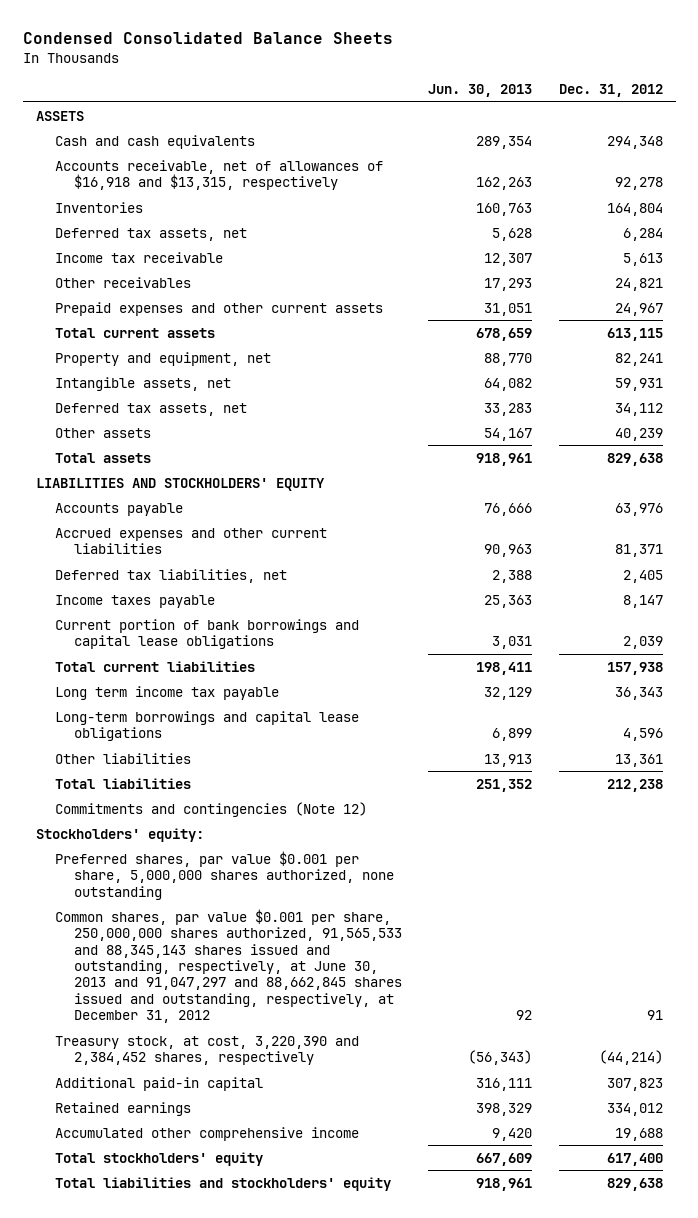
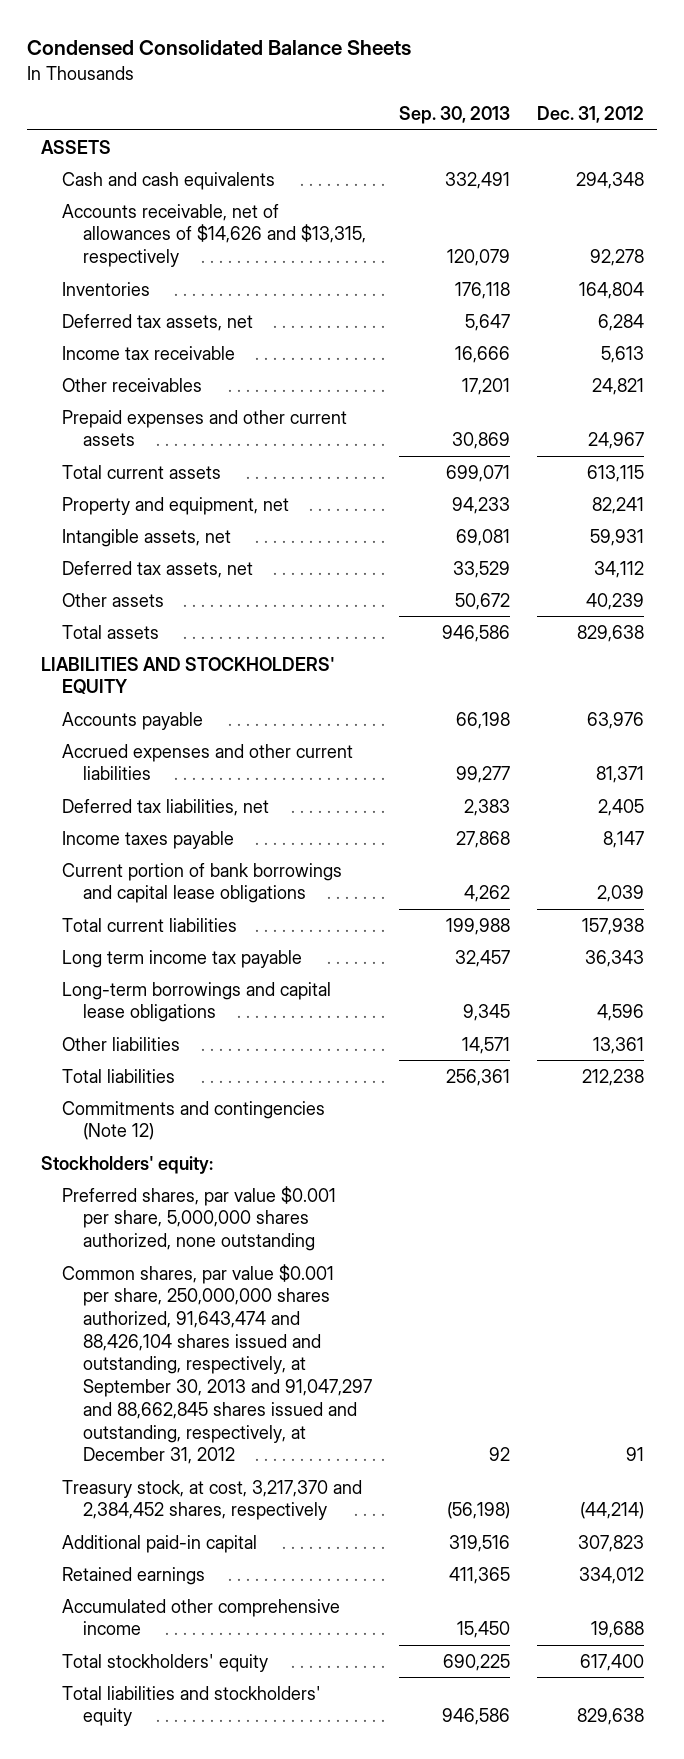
[428,84,533,98] Jun. 30, 2013 -> none
none -> [398,106,510,125] Sep. 30, 2013
[54,159,383,191] Accounts receivable, net of allowances of $16,918 and $13,315, respectively -> [61,203,366,268] Accounts receivable, net of allowances of $14,626 and $13,315, respectively
[54,908,402,1024] Common shares, par value $0.001 per share, 250,000,000 shares authorized, 91,565,533 and 88,345,143 shares issued and outstanding, respectively, at June 30, 2013 and 91,047,297 and 88,662,845 shares issued and outstanding, respectively, at December 31, 2012 -> [61,1263,372,1465] Common shares, par value $0.001 per share, 250,000,000 shares authorized, 91,643,474 and 88,426,104 shares issued and outstanding, respectively, at September 30, 2013 and 91,047,297 and 88,662,845 shares issued and outstanding, respectively, at December 31, 2012
[54,1035,359,1066] Treasury stock, at cost, 3,220,390 and 2,384,452 shares, respectively -> [61,1479,362,1521] Treasury stock, at cost, 3,217,370 and 2,384,452 shares, respectively

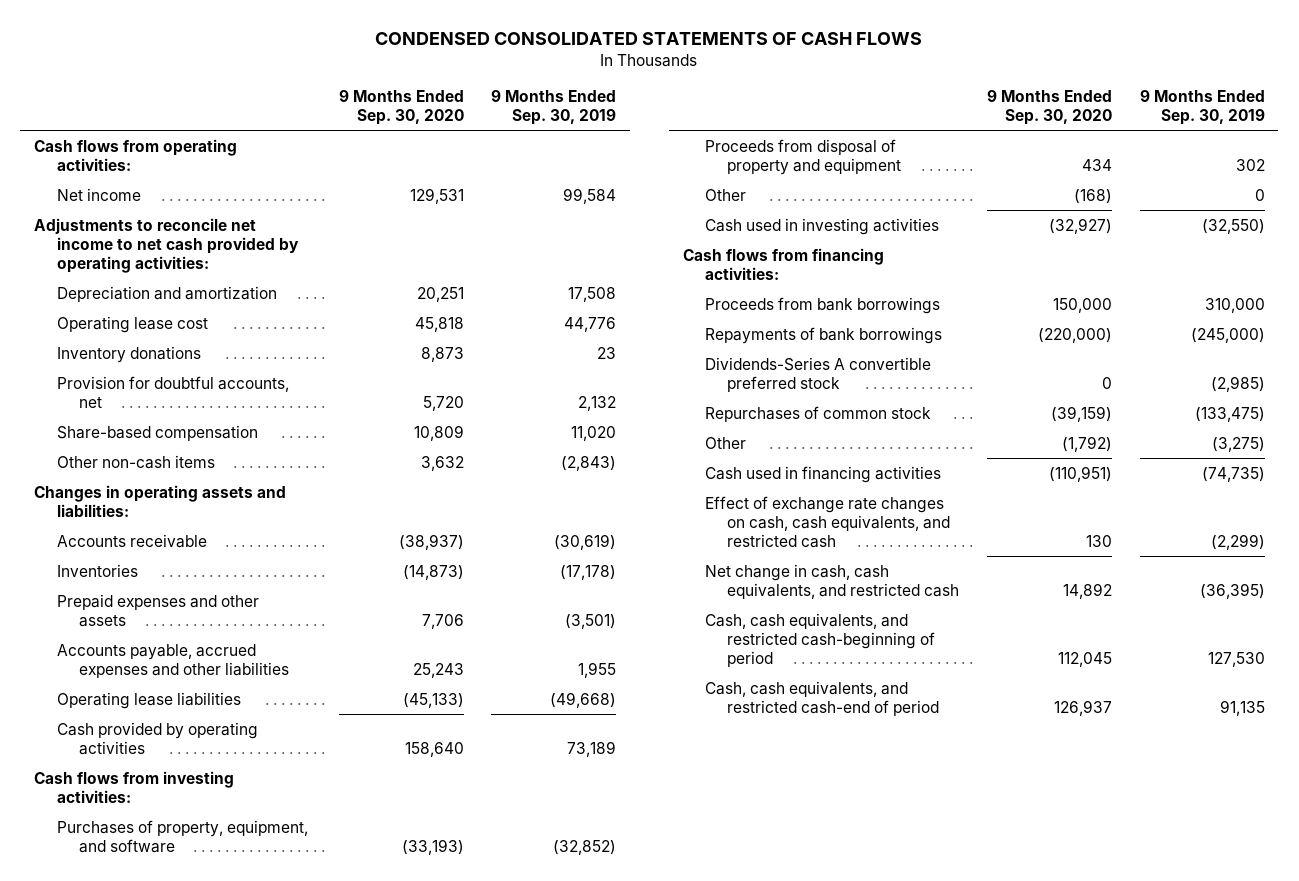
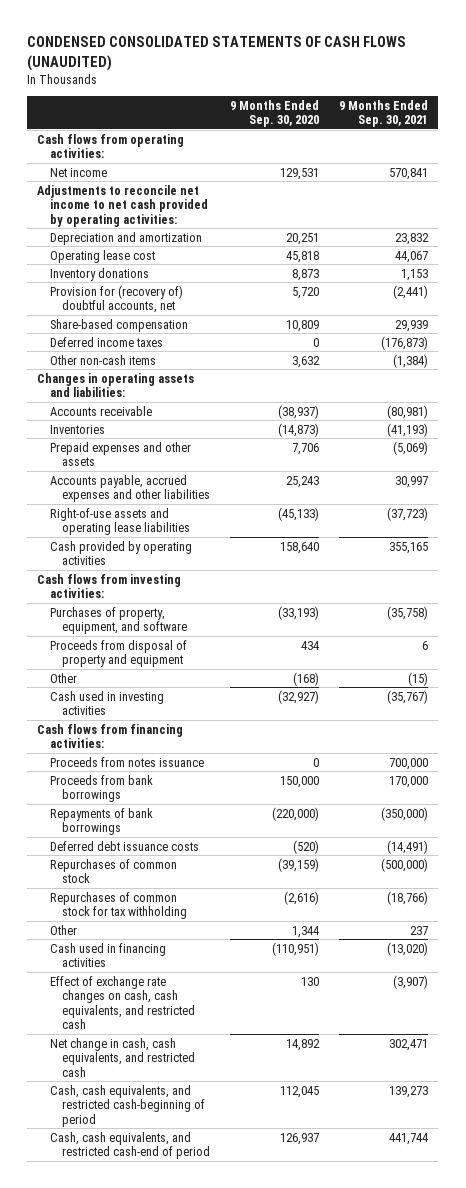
[375,31,923,45] CONDENSED CONSOLIDATED STATEMENTS OF CASH FLOWS -> [27,35,407,71] CONDENSED CONSOLIDATED STATEMENTS OF CASH FLOWS (UNAUDITED)
[491,89,617,125] 9 Months Ended Sep. 30, 2019 -> none
none -> [339,99,429,128] 9 Months Ended Sep. 30, 2021
[56,375,289,408] Provision for doubtful accounts, net -> [49,284,183,314] Provision for (recovery of) doubtful accounts, net
none -> [49,336,163,347] Deferred income taxes
[56,691,241,709] Operating lease liabilities -> [49,507,191,536] Right-of-use assets and operating lease liabilities
none -> [49,756,204,767] Proceeds from notes issuance
[705,356,932,392] Dividends-Series A convertible preferred stock -> none
none -> [49,840,199,851] Deferred debt issuance costs
none -> [49,891,188,920] Repurchases of common stock for tax withholding
[1062,435,1113,452] (1,792) -> [292,925,320,938] 1,344

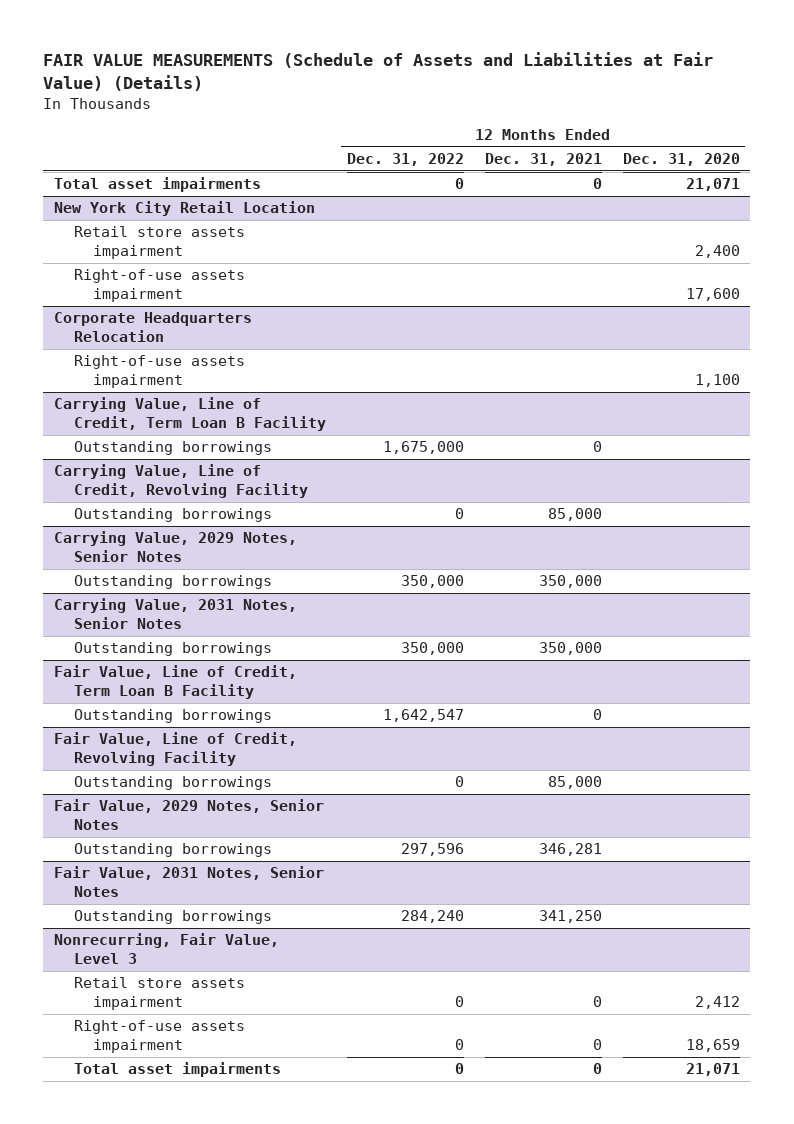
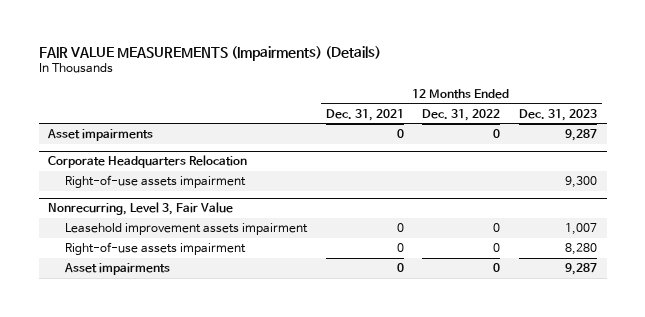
[43,52,714,91] FAIR VALUE MEASUREMENTS (Schedule of Assets and Liabilities at Fair Value) (Details) -> [38,45,381,61] FAIR VALUE MEASUREMENTS (Impairments) (Details)
[622,153,740,167] Dec. 31, 2020 -> none
none -> [519,108,598,121] Dec. 31, 2023
[54,201,316,217] New York City Retail Location -> none
[73,226,245,260] Retail store assets impairment -> none
[73,269,245,303] Right-of-use assets impairment -> none
[54,177,262,193] Total asset impairments -> [47,129,154,142] Asset impairments
[54,397,326,432] Carrying Value, Line of Credit, Term Loan B Facility -> none
[73,441,272,456] Outstanding borrowings -> none
[54,464,308,499] Carrying Value, Line of Credit, Revolving Facility -> none
[73,508,272,523] Outstanding borrowings -> none
[54,531,298,563] Carrying Value, 2029 Notes, Senior Notes -> none
[73,575,272,590] Outstanding borrowings -> none
[54,598,298,630] Carrying Value, 2031 Notes, Senior Notes -> none
[73,642,272,657] Outstanding borrowings -> none
[54,665,298,700] Fair Value, Line of Credit, Term Loan B Facility -> none
[73,709,272,724] Outstanding borrowings -> none
[54,732,298,767] Fair Value, Line of Credit, Revolving Facility -> none
[73,776,272,791] Outstanding borrowings -> none
[54,799,325,831] Fair Value, 2029 Notes, Senior Notes -> none
[73,843,272,858] Outstanding borrowings -> none
[54,866,325,898] Fair Value, 2031 Notes, Senior Notes -> none
[73,910,272,925] Outstanding borrowings -> none
[54,933,280,965] Nonrecurring, Fair Value, Level 3 -> [48,202,234,216] Nonrecurring, Level 3, Fair Value
[73,977,245,1011] Retail store assets impairment -> [64,223,308,236] Leasehold improvement assets impairment
[73,1062,281,1078] Total asset impairments -> [63,263,170,276] Asset impairments

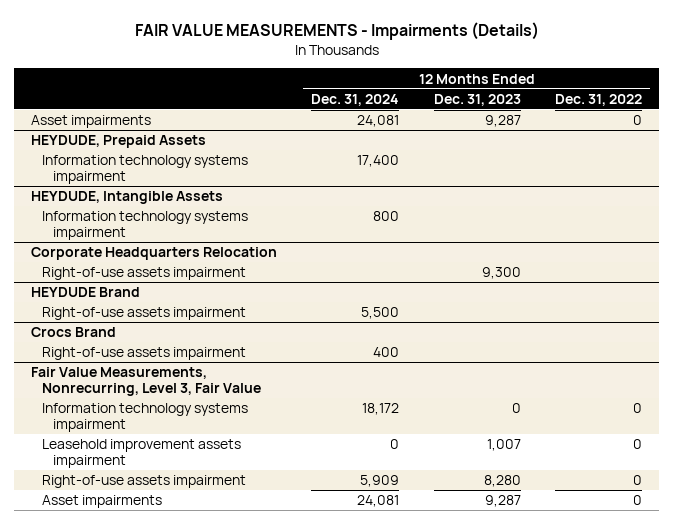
[38,45,381,61] FAIR VALUE MEASUREMENTS (Impairments) (Details) -> [134,21,539,40] FAIR VALUE MEASUREMENTS - Impairments (Details)
[325,108,404,121] Dec. 31, 2021 -> none
none -> [311,93,400,106] Dec. 31, 2024
none -> [31,135,207,149] HEYDUDE, Prepaid Assets
none -> [42,155,249,185] Information technology systems impairment
none -> [31,191,224,205] HEYDUDE, Intangible Assets
none -> [42,211,249,241] Information technology systems impairment
none -> [31,287,141,298] HEYDUDE Brand
none -> [42,307,247,321] Right-of-use assets impairment
none -> [31,327,117,338] Crocs Brand
none -> [42,347,247,361] Right-of-use assets impairment
[48,202,234,216] Nonrecurring, Level 3, Fair Value -> [31,367,262,397] Fair Value Measurements, Nonrecurring, Level 3, Fair Value
none -> [42,403,249,433] Information technology systems impairment

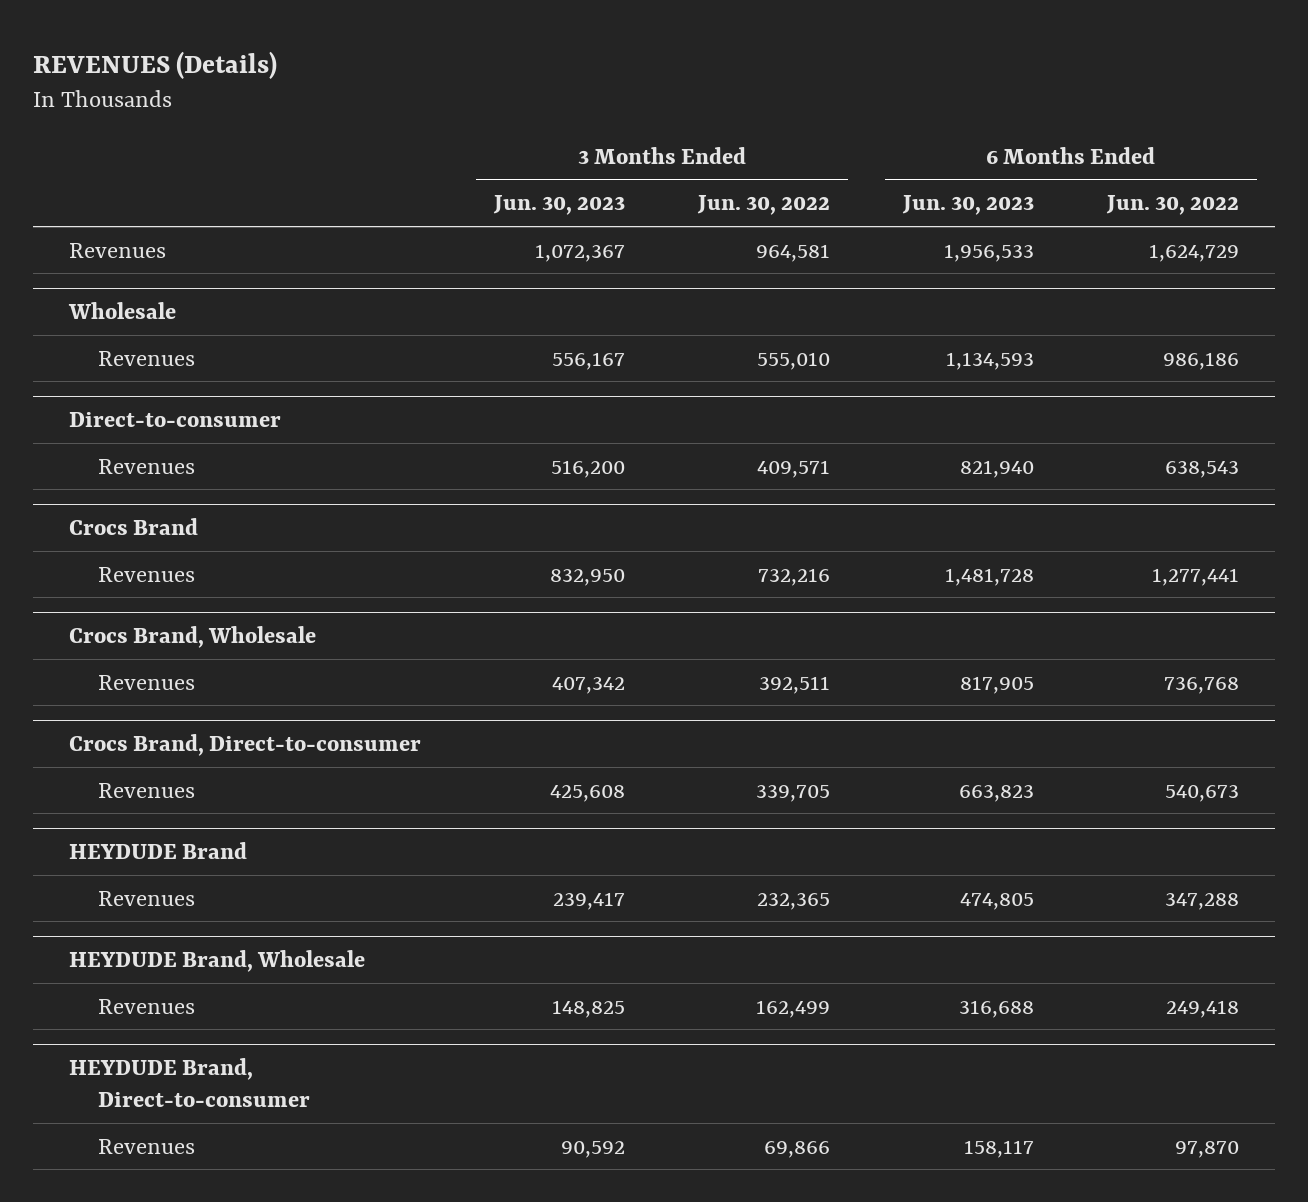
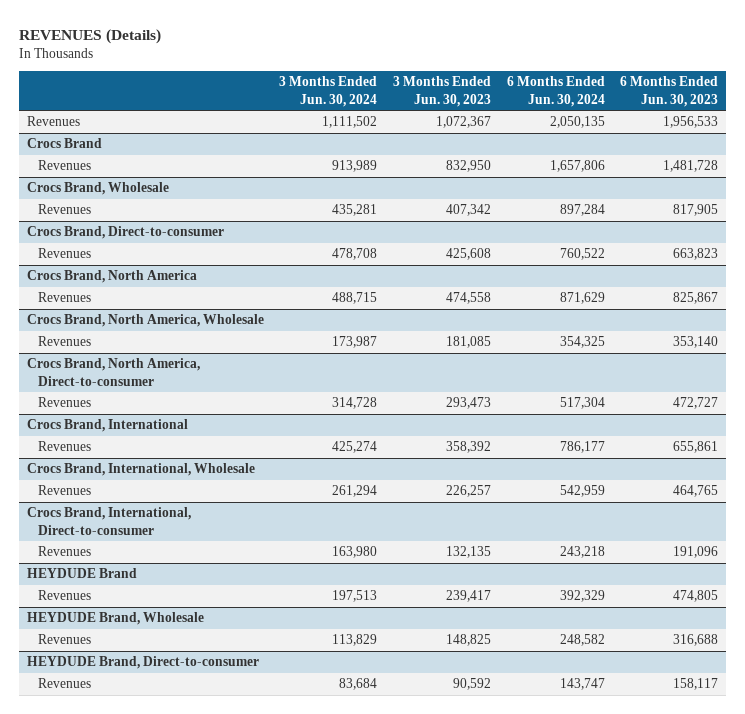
[697,195,831,216] Jun. 30, 2022 -> none
[1105,195,1239,216] Jun. 30, 2022 -> none
none -> [279,76,378,107] 3 Months Ended Jun. 30, 2024
none -> [506,76,605,107] 6 Months Ended Jun. 30, 2024
[68,302,177,320] Wholesale -> none
[97,350,195,366] Revenues -> none
[69,412,282,428] Direct-to-consumer -> none
[97,458,195,474] Revenues -> none
none -> [26,270,197,284] Crocs Brand, North America
none -> [37,292,91,303] Revenues
none -> [26,314,264,328] Crocs Brand, North America, Wholesale
none -> [37,336,91,347] Revenues
none -> [26,358,200,386] Crocs Brand, North America, Direct-to-consumer
none -> [37,397,91,408] Revenues
none -> [26,419,188,433] Crocs Brand, International
none -> [37,441,91,452] Revenues
none -> [26,463,255,477] Crocs Brand, International, Wholesale
none -> [37,485,91,496] Revenues
none -> [26,507,191,535] Crocs Brand, International, Direct-to-consumer
none -> [37,546,91,557] Revenues

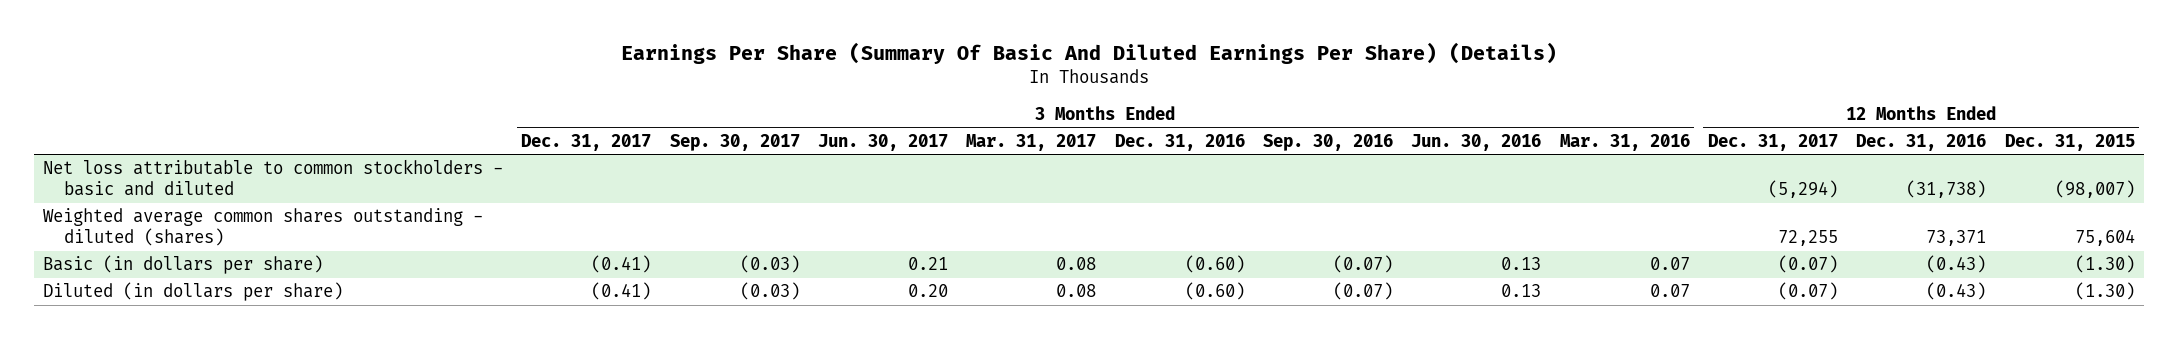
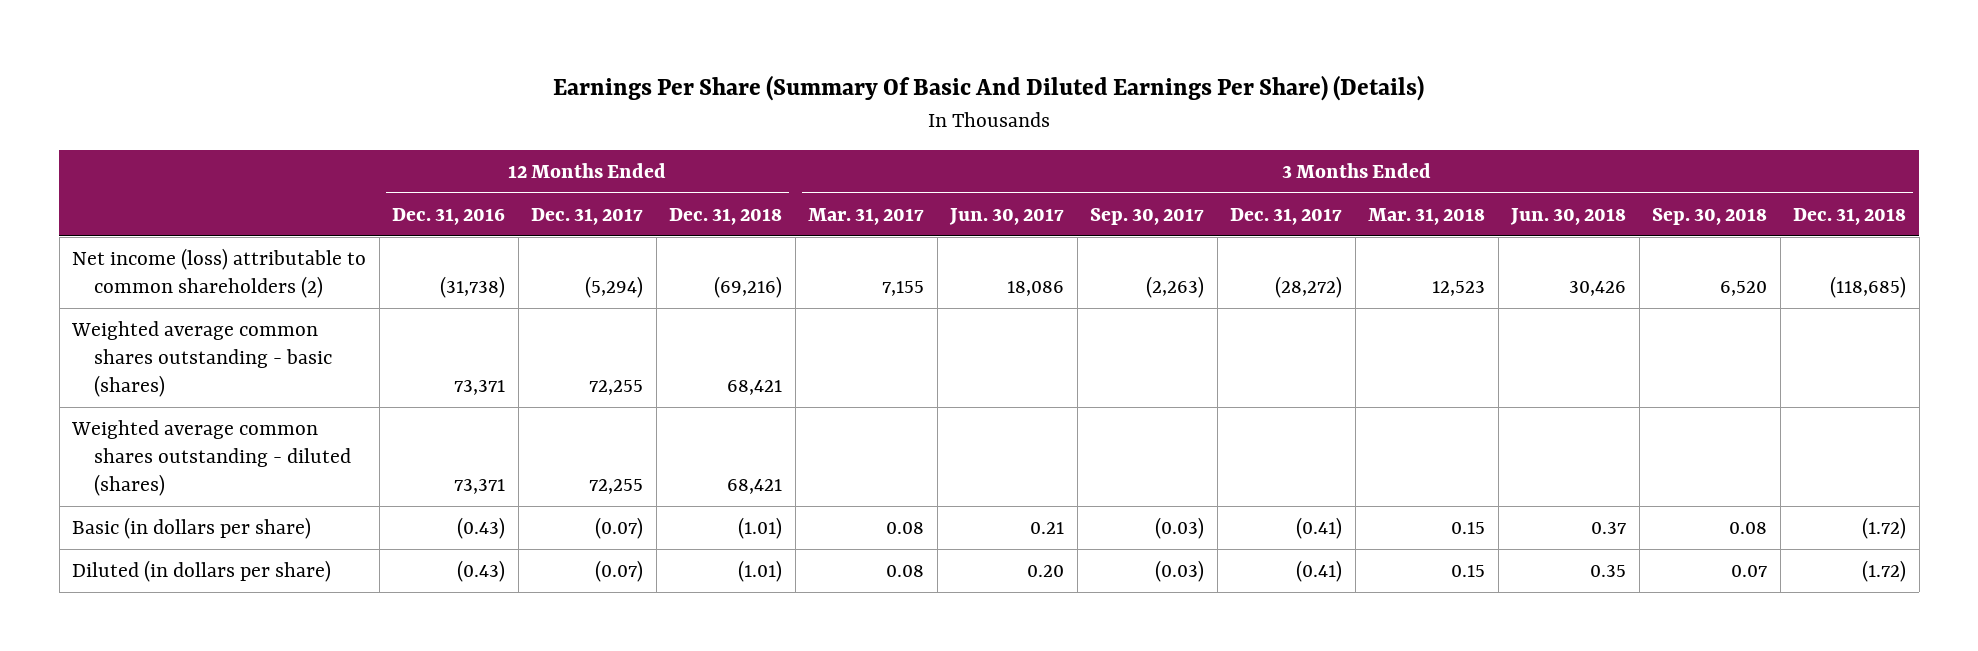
[1114,133,1245,151] Dec. 31, 2016 -> none
[1262,133,1393,151] Sep. 30, 2016 -> none
[1411,133,1542,151] Jun. 30, 2016 -> none
[1559,133,1690,151] Mar. 31, 2016 -> none
[2004,133,2135,151] Dec. 31, 2015 -> none
none -> [669,207,783,225] Dec. 31, 2018
none -> [1368,207,1486,225] Mar. 31, 2018
none -> [1510,207,1627,225] Jun. 30, 2018
none -> [1652,207,1768,225] Sep. 30, 2018
none -> [1793,207,1907,225] Dec. 31, 2018
[42,159,503,197] Net loss attributable to common stockholders - basic and diluted -> none
none -> [72,248,367,299] Net income (loss) attributable to common shareholders (2)
none -> [71,321,333,398] Weighted average common shares outstanding - basic (shares)

